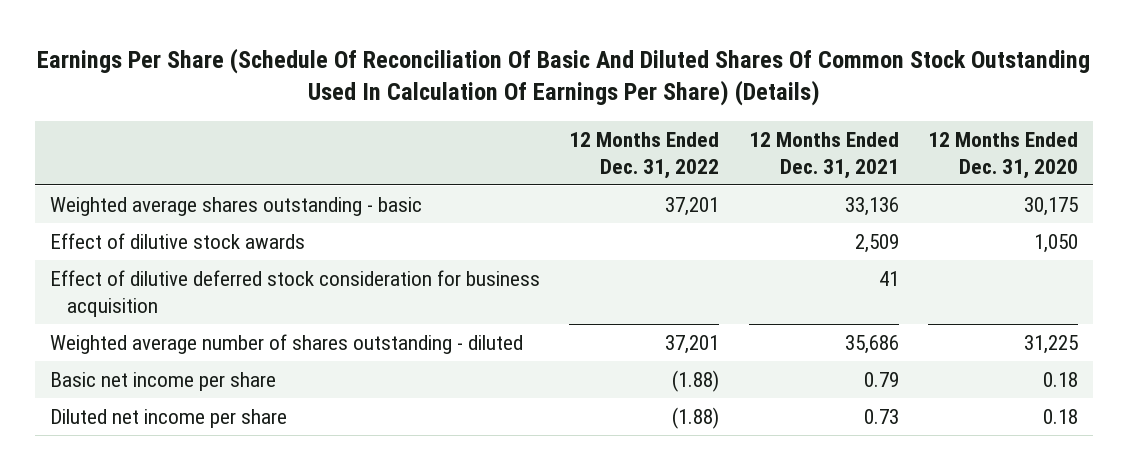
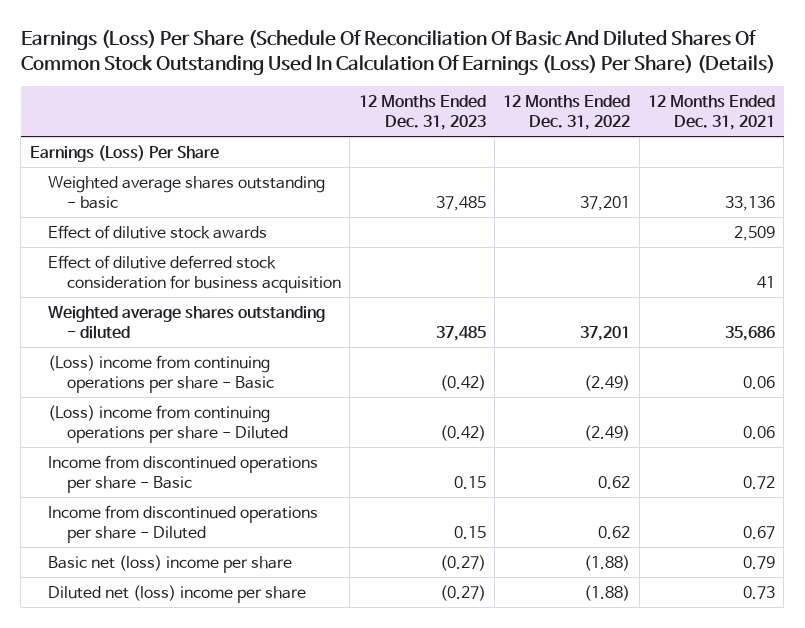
[36,47,1090,106] Earnings Per Share (Schedule Of Reconciliation Of Basic And Diluted Shares Of Common Stock Outstanding Used In Calculation Of Earnings Per Share) (Details) -> [20,30,775,76] Earnings (Loss) Per Share (Schedule Of Reconciliation Of Basic And Diluted Shares Of Common Stock Outstanding Used In Calculation Of Earnings (Loss) Per Share) (Details)
[928,131,1079,179] 12 Months Ended Dec. 31, 2020 -> none
none -> [358,94,486,131] 12 Months Ended Dec. 31, 2023
none -> [29,144,219,162] Earnings (Loss) Per Share
[49,334,523,355] Weighted average number of shares outstanding - diluted -> [48,305,326,339] Weighted average shares outstanding - diluted
none -> [48,354,274,393] (Loss) income from continuing operations per share - Basic
none -> [48,404,288,443] (Loss) income from continuing operations per share - Diluted
none -> [48,454,319,493] Income from discontinued operations per share - Basic
none -> [48,504,319,543] Income from discontinued operations per share - Diluted
[49,372,276,392] Basic net income per share -> [48,554,293,573] Basic net (loss) income per share
[49,409,287,429] Diluted net income per share -> [48,584,307,603] Diluted net (loss) income per share

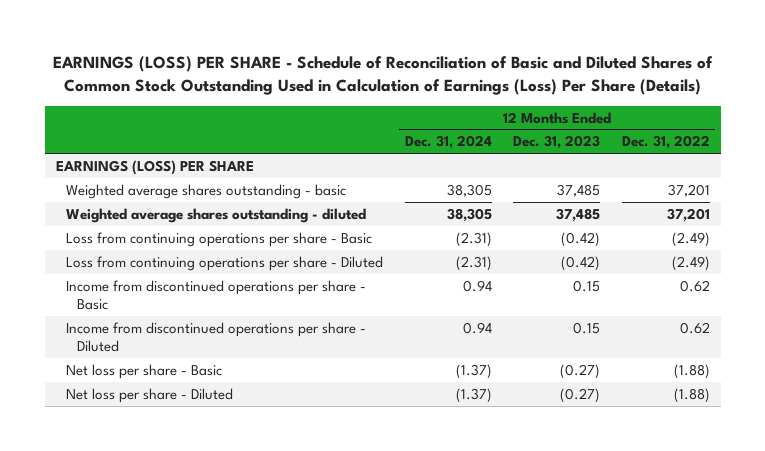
[20,30,775,76] Earnings (Loss) Per Share (Schedule Of Reconciliation Of Basic And Diluted Shares Of Common Stock Outstanding Used In Calculation Of Earnings (Loss) Per Share) (Details) -> [52,55,713,96] EARNINGS (LOSS) PER SHARE - Schedule of Reconciliation of Basic and Diluted Shares of Common Stock Outstanding Used in Calculation of Earnings (Loss) Per Share (Details)
[648,94,776,131] 12 Months Ended Dec. 31, 2021 -> none
none -> [404,135,492,150] Dec. 31, 2024
[29,144,219,162] Earnings (Loss) Per Share -> [55,159,254,175] EARNINGS (LOSS) PER SHARE
[48,224,268,239] Effect of dilutive stock awards -> none
[48,254,341,293] Effect of dilutive deferred stock consideration for business acquisition -> none
[48,354,274,393] (Loss) income from continuing operations per share - Basic -> [66,231,373,247] Loss from continuing operations per share - Basic
[48,404,288,443] (Loss) income from continuing operations per share - Diluted -> [66,255,384,271] Loss from continuing operations per share - Diluted
[48,554,293,573] Basic net (loss) income per share -> [66,363,223,379] Net loss per share - Basic
[48,584,307,603] Diluted net (loss) income per share -> [66,387,234,403] Net loss per share - Diluted

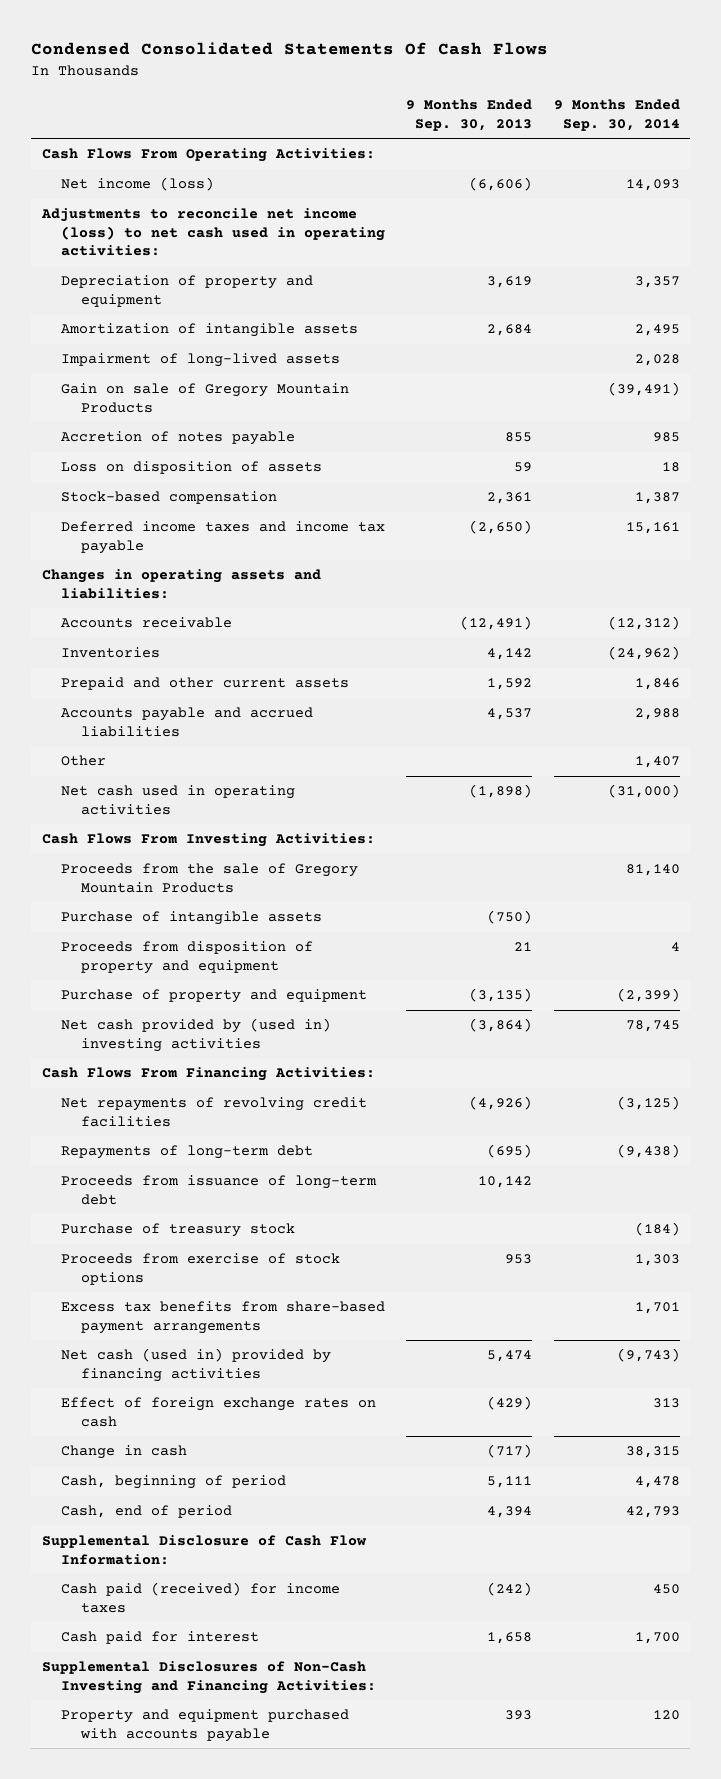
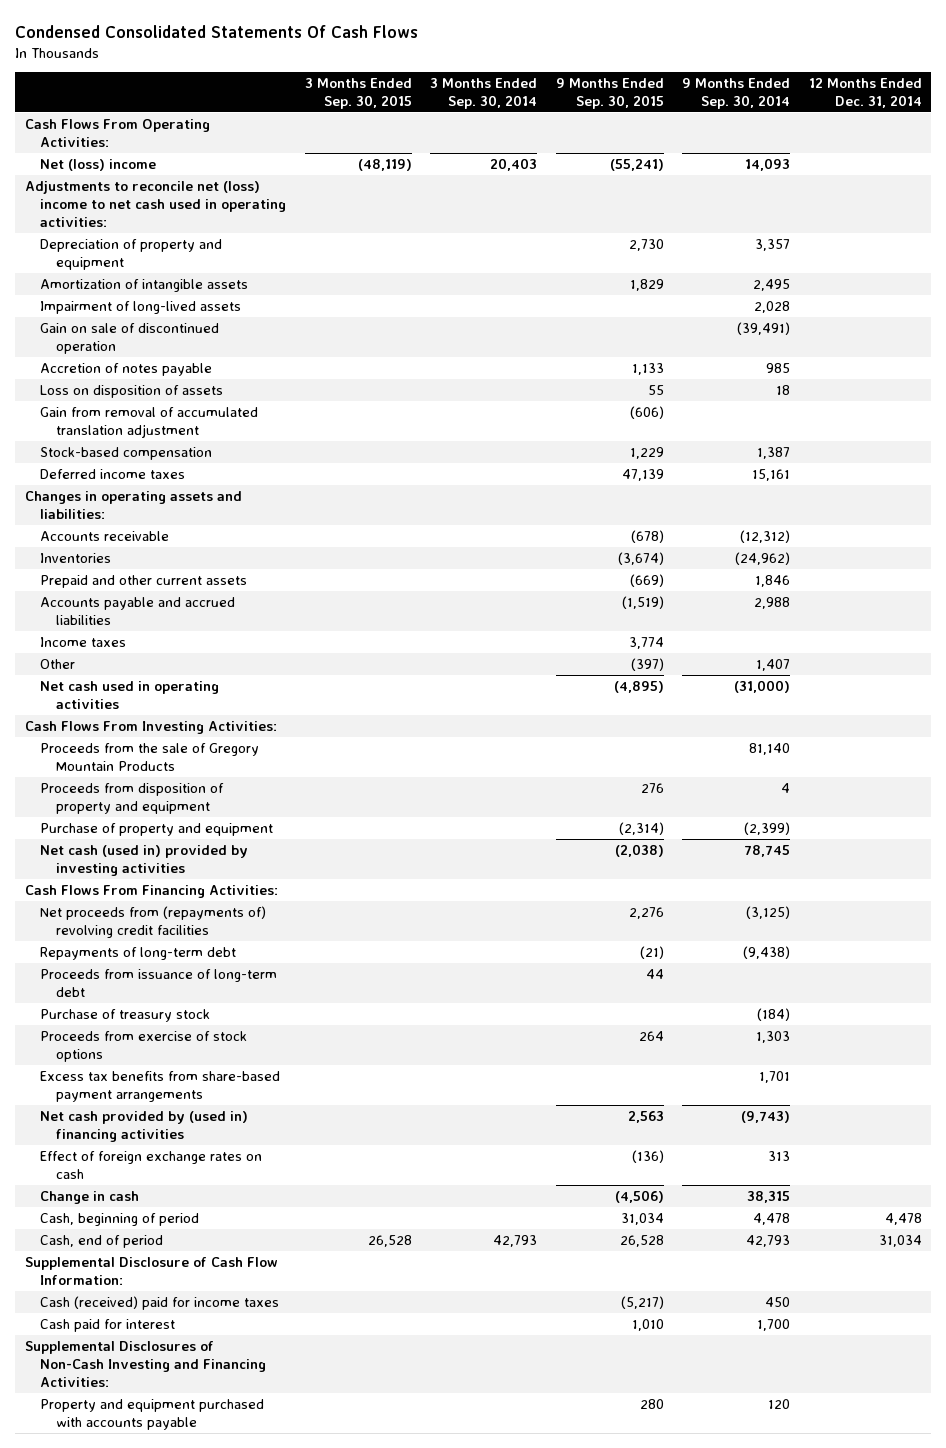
[406,99,533,131] 9 Months Ended Sep. 30, 2013 -> none
none -> [304,78,412,110] 3 Months Ended Sep. 30, 2015
none -> [430,78,538,110] 3 Months Ended Sep. 30, 2014
none -> [555,78,664,110] 9 Months Ended Sep. 30, 2015
none -> [808,78,922,109] 12 Months Ended Dec. 31, 2014
[61,177,215,192] Net income (loss) -> [40,158,157,171] Net (loss) income
[40,208,386,257] Adjustments to reconcile net income (loss) to net cash used in operating activities: -> [24,180,287,227] Adjustments to reconcile net (loss) income to net cash used in operating activities:
[61,383,350,413] Gain on sale of Gregory Mountain Products -> [40,322,220,354] Gain on sale of discontinued operation
none -> [40,406,259,438] Gain from removal of accumulated translation adjustment
[61,521,386,554] Deferred income taxes and income tax payable -> [40,468,186,479] Deferred income taxes
none -> [40,636,127,647] Income taxes
[61,911,323,926] Purchase of intangible assets -> none
[61,1018,332,1052] Net cash provided by (used in) investing activities -> [40,844,249,876] Net cash (used in) provided by investing activities
[61,1097,368,1127] Net repayments of revolving credit facilities -> [40,905,267,938] Net proceeds from (repayments of) revolving credit facilities
[61,1348,332,1382] Net cash (used in) provided by financing activities -> [40,1110,249,1142] Net cash provided by (used in) financing activities
[61,1582,341,1613] Cash paid (received) for income taxes -> [40,1295,280,1310] Cash (received) paid for income taxes

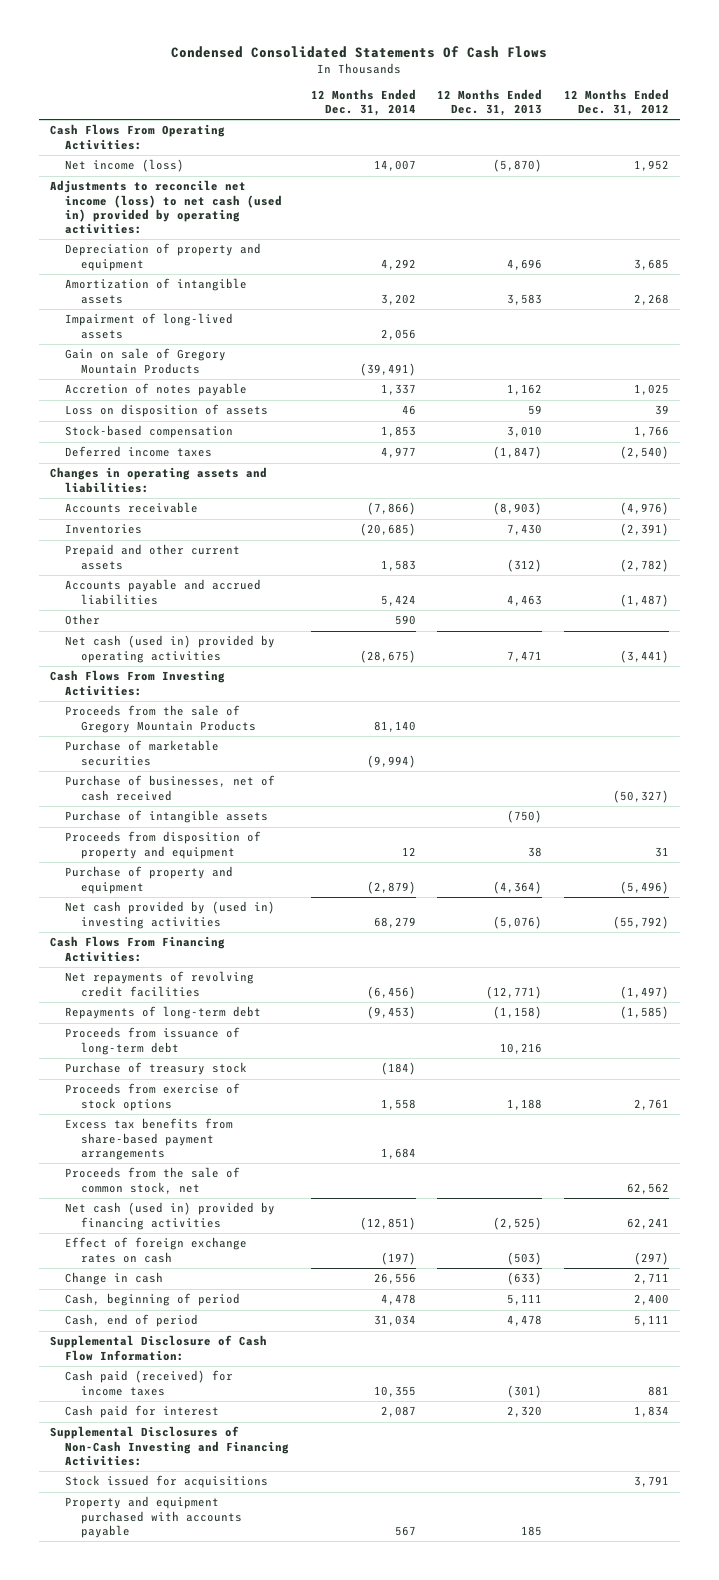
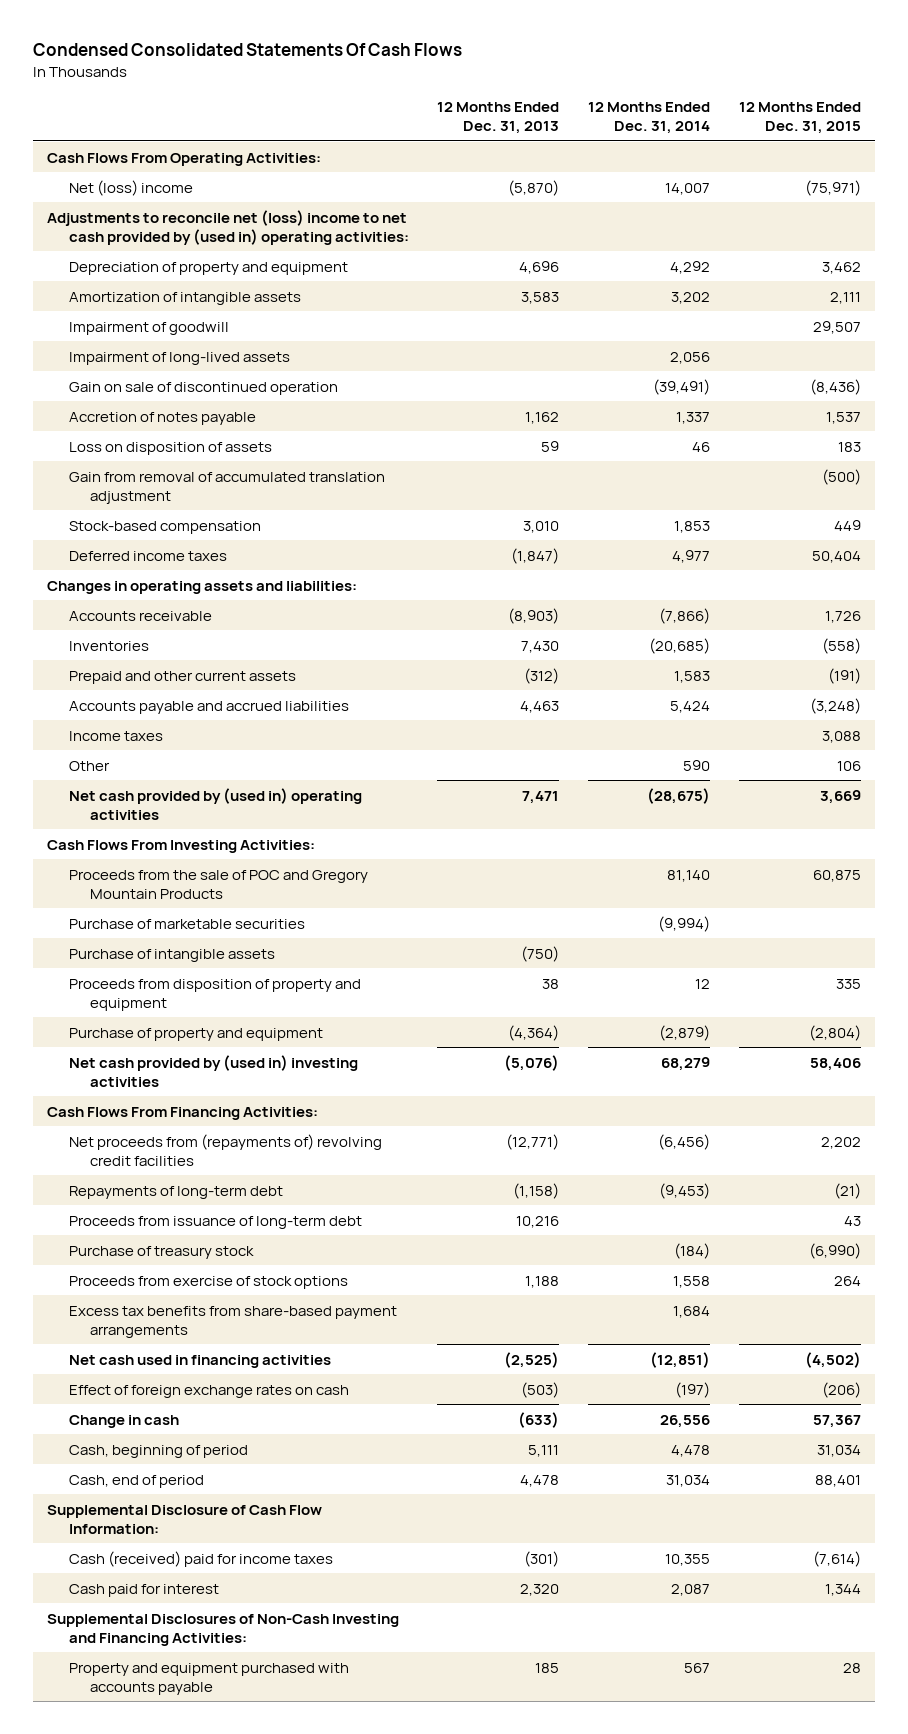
[563,88,669,116] 12 Months Ended Dec. 31, 2012 -> none
none -> [738,102,861,135] 12 Months Ended Dec. 31, 2015
[65,159,185,173] Net income (loss) -> [68,179,193,196] Net (loss) income
[49,180,283,234] Adjustments to reconcile net income (loss) to net cash (used in) provided by operating activities: -> [47,209,409,245] Adjustments to reconcile net (loss) income to net cash provided by (used in) operating activities:
none -> [68,321,229,335] Impairment of goodwill
[65,348,227,374] Gain on sale of Gregory Mountain Products -> [68,381,338,395] Gain on sale of discontinued operation
none -> [68,471,385,504] Gain from removal of accumulated translation adjustment
none -> [68,730,163,741] Income taxes
[65,635,276,663] Net cash (used in) provided by operating activities -> [68,787,362,820] Net cash provided by (used in) operating activities
[65,705,257,733] Proceeds from the sale of Gregory Mountain Products -> [68,869,368,899] Proceeds from the sale of POC and Gregory Mountain Products
[65,775,276,801] Purchase of businesses, net of cash received -> none
[65,971,255,997] Net repayments of revolving credit facilities -> [68,1133,382,1166] Net proceeds from (repayments of) revolving credit facilities
[65,1167,241,1194] Proceeds from the sale of common stock, net -> none
[65,1202,276,1230] Net cash (used in) provided by financing activities -> [68,1354,331,1368] Net cash used in financing activities
[65,1370,234,1396] Cash paid (received) for income taxes -> [68,1550,333,1567] Cash (received) paid for income taxes
[65,1475,269,1489] Stock issued for acquisitions -> none

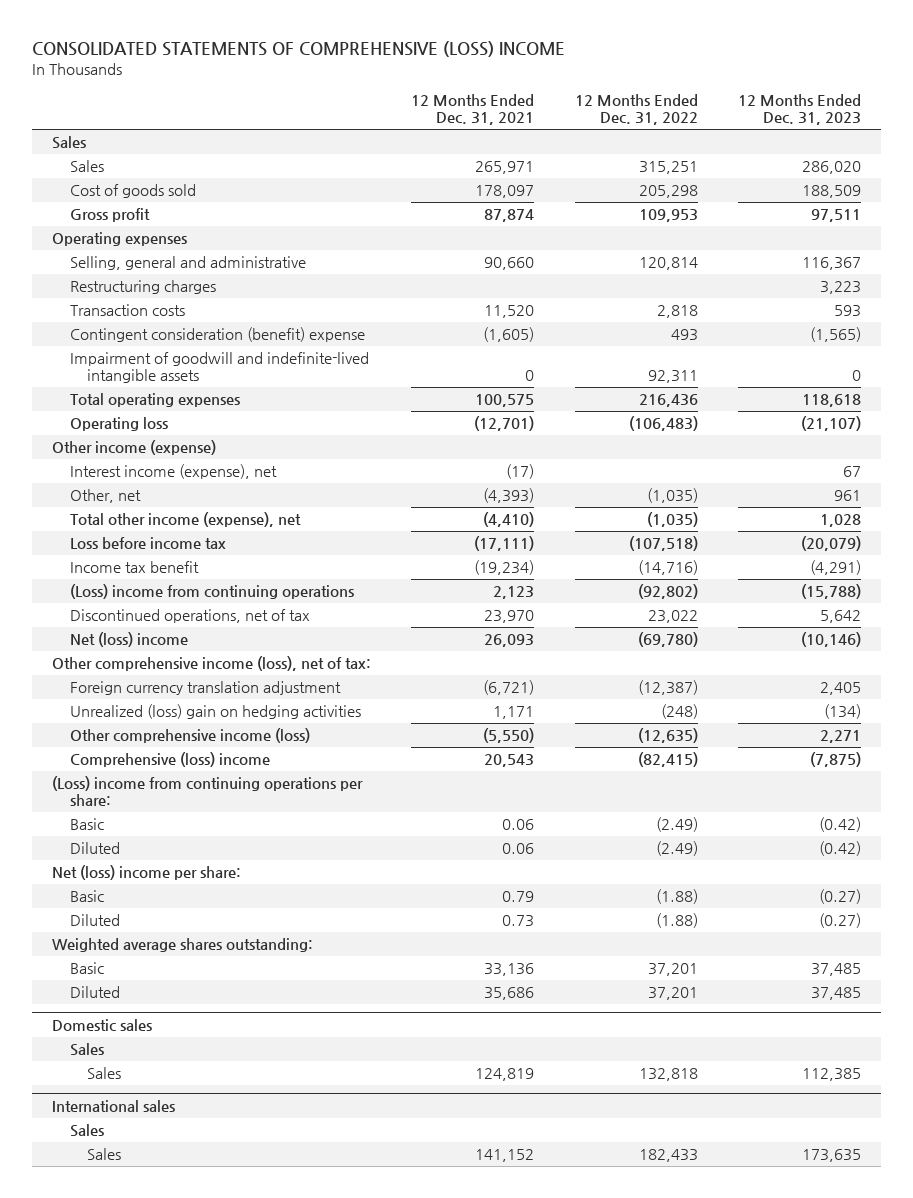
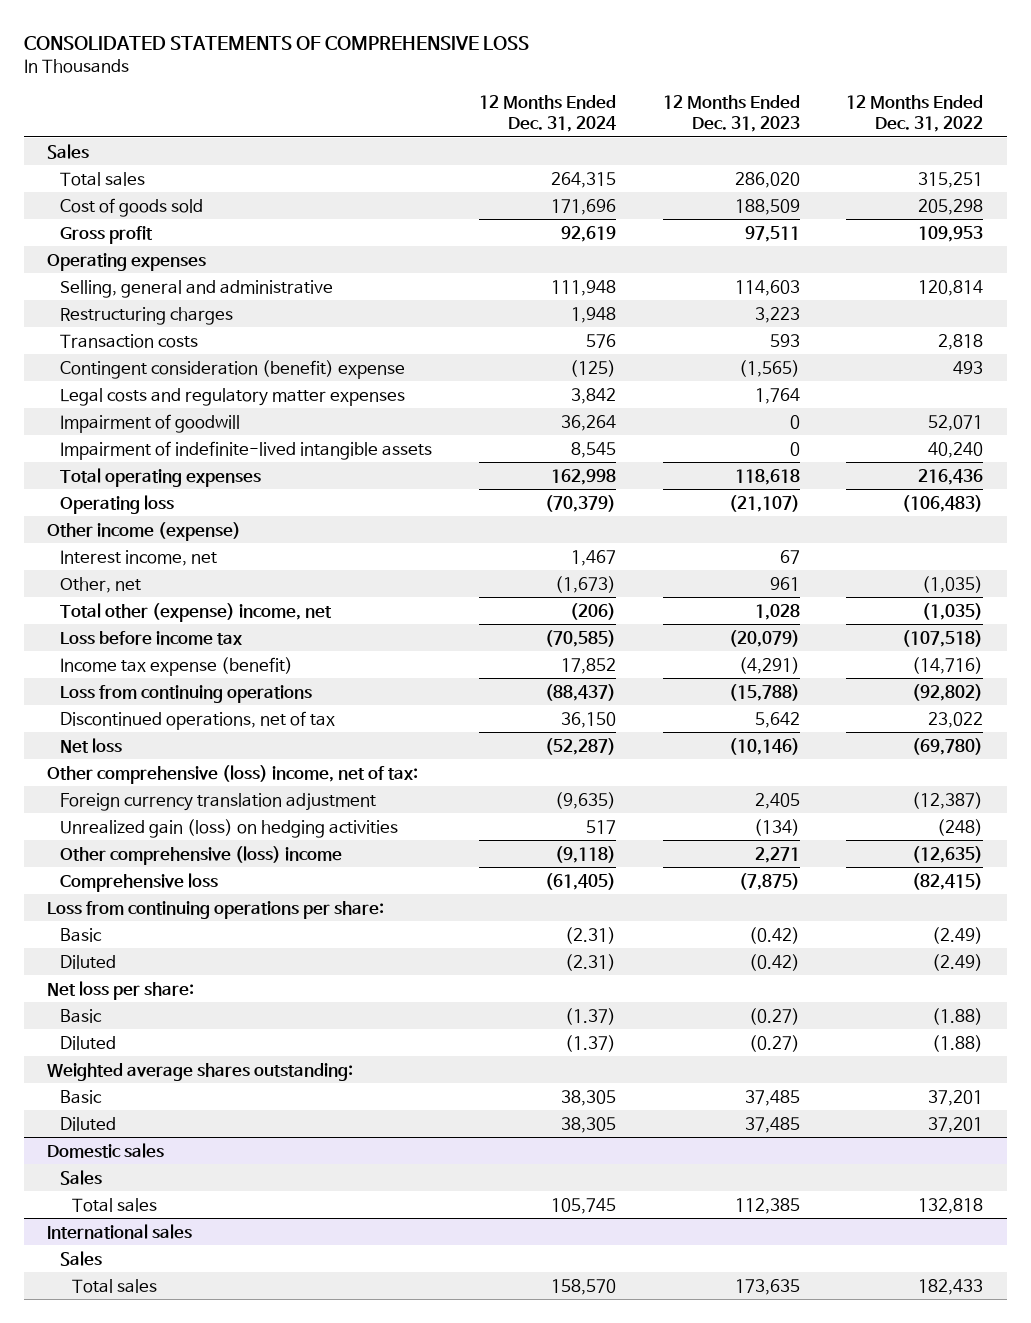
[31,41,565,58] CONSOLIDATED STATEMENTS OF COMPREHENSIVE (LOSS) INCOME -> [23,35,529,50] CONSOLIDATED STATEMENTS OF COMPREHENSIVE LOSS
[411,94,535,126] 12 Months Ended Dec. 31, 2021 -> none
none -> [478,95,616,133] 12 Months Ended Dec. 31, 2024
[69,160,104,173] Sales -> [59,171,145,186] Total sales
[802,257,862,271] 116,367 -> [734,279,800,296] 114,603
none -> [59,387,405,406] Legal costs and regulatory matter expenses
none -> [59,413,240,433] Impairment of goodwill
[69,352,369,384] Impairment of goodwill and indefinite-lived intangible assets -> [59,440,432,460] Impairment of indefinite-lived intangible assets
[647,370,698,384] 92,311 -> [928,441,984,458] 40,240
[69,464,277,480] Interest income (expense), net -> [59,549,217,566] Interest income, net
[69,512,301,528] Total other income (expense), net -> [59,602,332,622] Total other (expense) income, net
[69,561,199,574] Income tax benefit -> [59,656,293,676] Income tax expense (benefit)
[69,584,354,600] (Loss) income from continuing operations -> [59,684,312,703] Loss from continuing operations
[69,632,188,648] Net (loss) income -> [59,737,122,753] Net loss
[51,656,371,672] Other comprehensive income (loss), net of tax: -> [47,764,419,784] Other comprehensive (loss) income, net of tax:
[69,704,361,720] Unrealized (loss) gain on hedging activities -> [59,818,398,838] Unrealized gain (loss) on hedging activities
[69,728,310,744] Other comprehensive income (loss) -> [59,845,342,865] Other comprehensive (loss) income
[69,752,270,768] Comprehensive (loss) income -> [59,872,218,892] Comprehensive loss
[51,776,363,807] (Loss) income from continuing operations per share: -> [47,900,385,919] Loss from continuing operations per share:
[51,865,241,881] Net (loss) income per share: -> [47,980,195,1000] Net loss per share:
[87,1067,122,1080] Sales -> [72,1197,158,1212] Total sales
[87,1148,122,1161] Sales -> [72,1278,158,1293] Total sales

